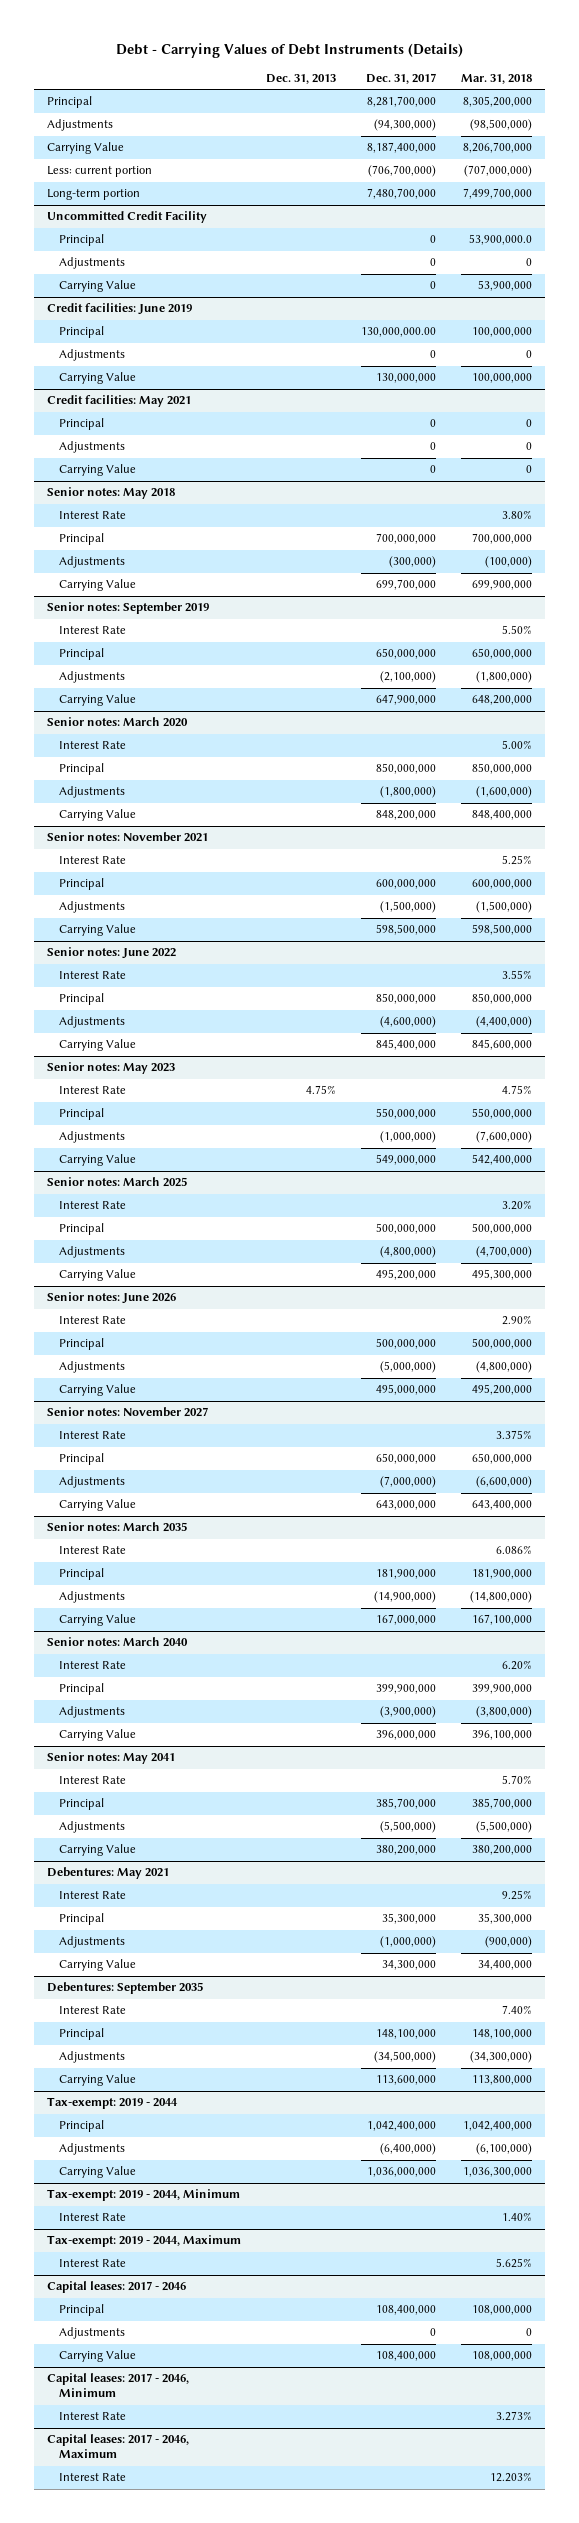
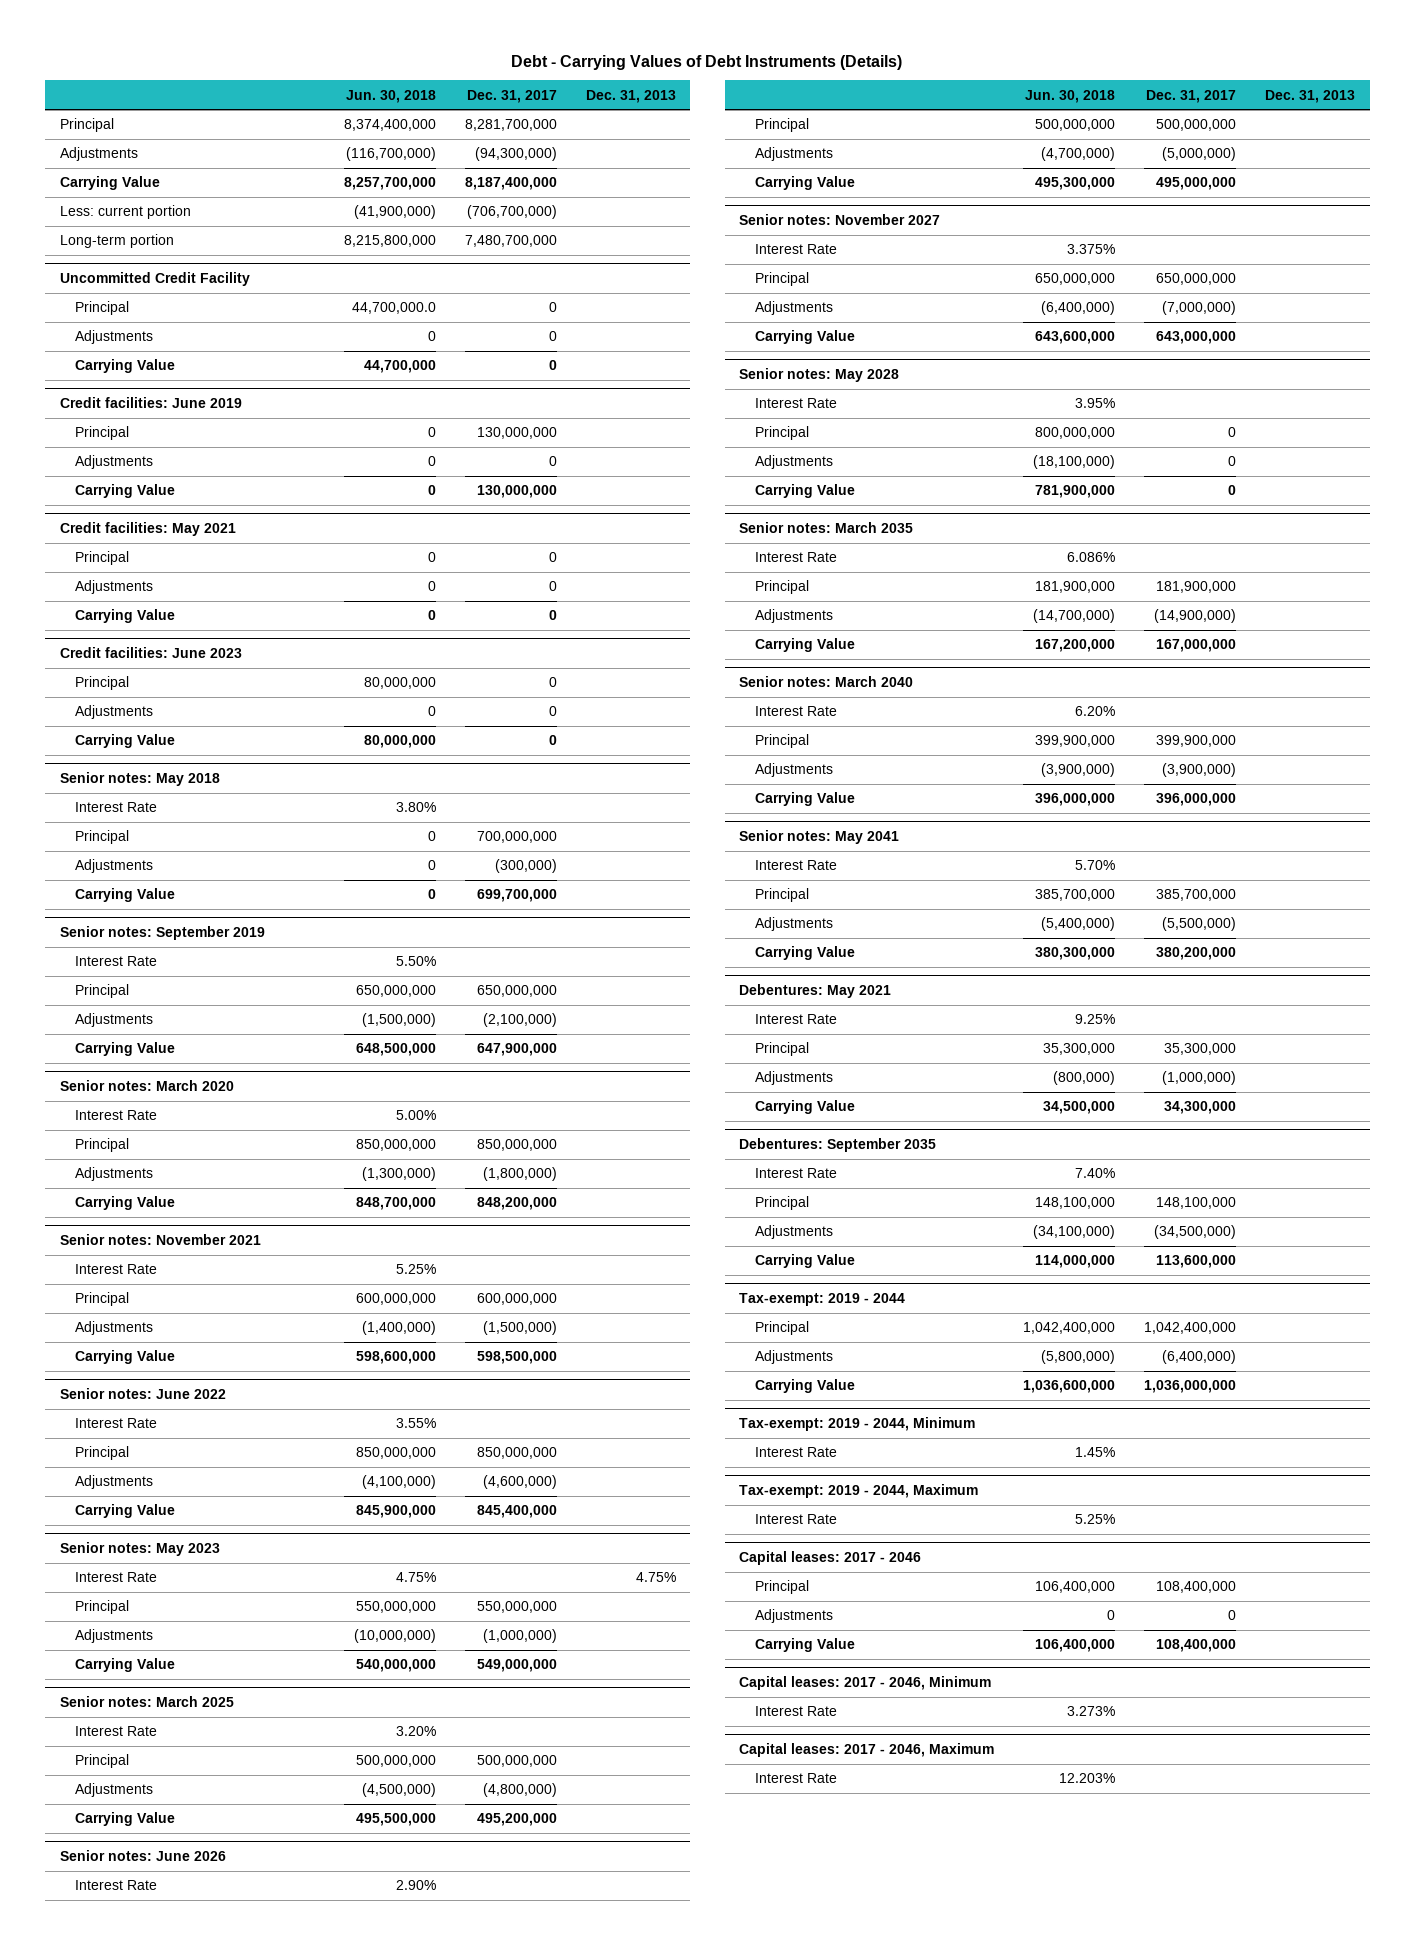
[461,73,533,84] Mar. 31, 2018 -> none
none -> [345,89,436,103] Jun. 30, 2018
[361,327,437,338] 130,000,000.00 -> [476,427,557,440] 130,000,000
none -> [59,647,242,659] Credit facilities: June 2023
none -> [75,676,130,691] Principal
none -> [75,705,154,720] Adjustments
none -> [75,734,176,749] Carrying Value
none -> [739,368,900,383] Senior notes: May 2028
none -> [754,398,837,409] Interest Rate
none -> [754,426,809,441] Principal
none -> [754,455,833,470] Adjustments
none -> [754,484,855,499] Carrying Value

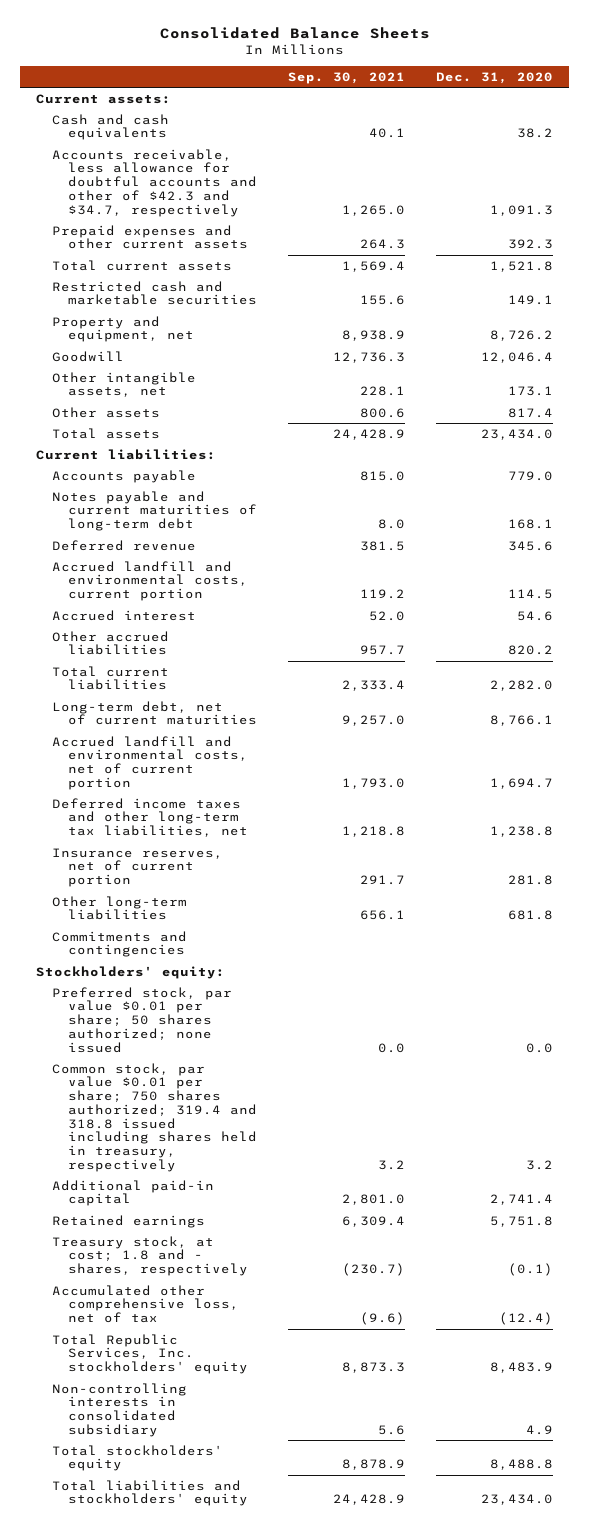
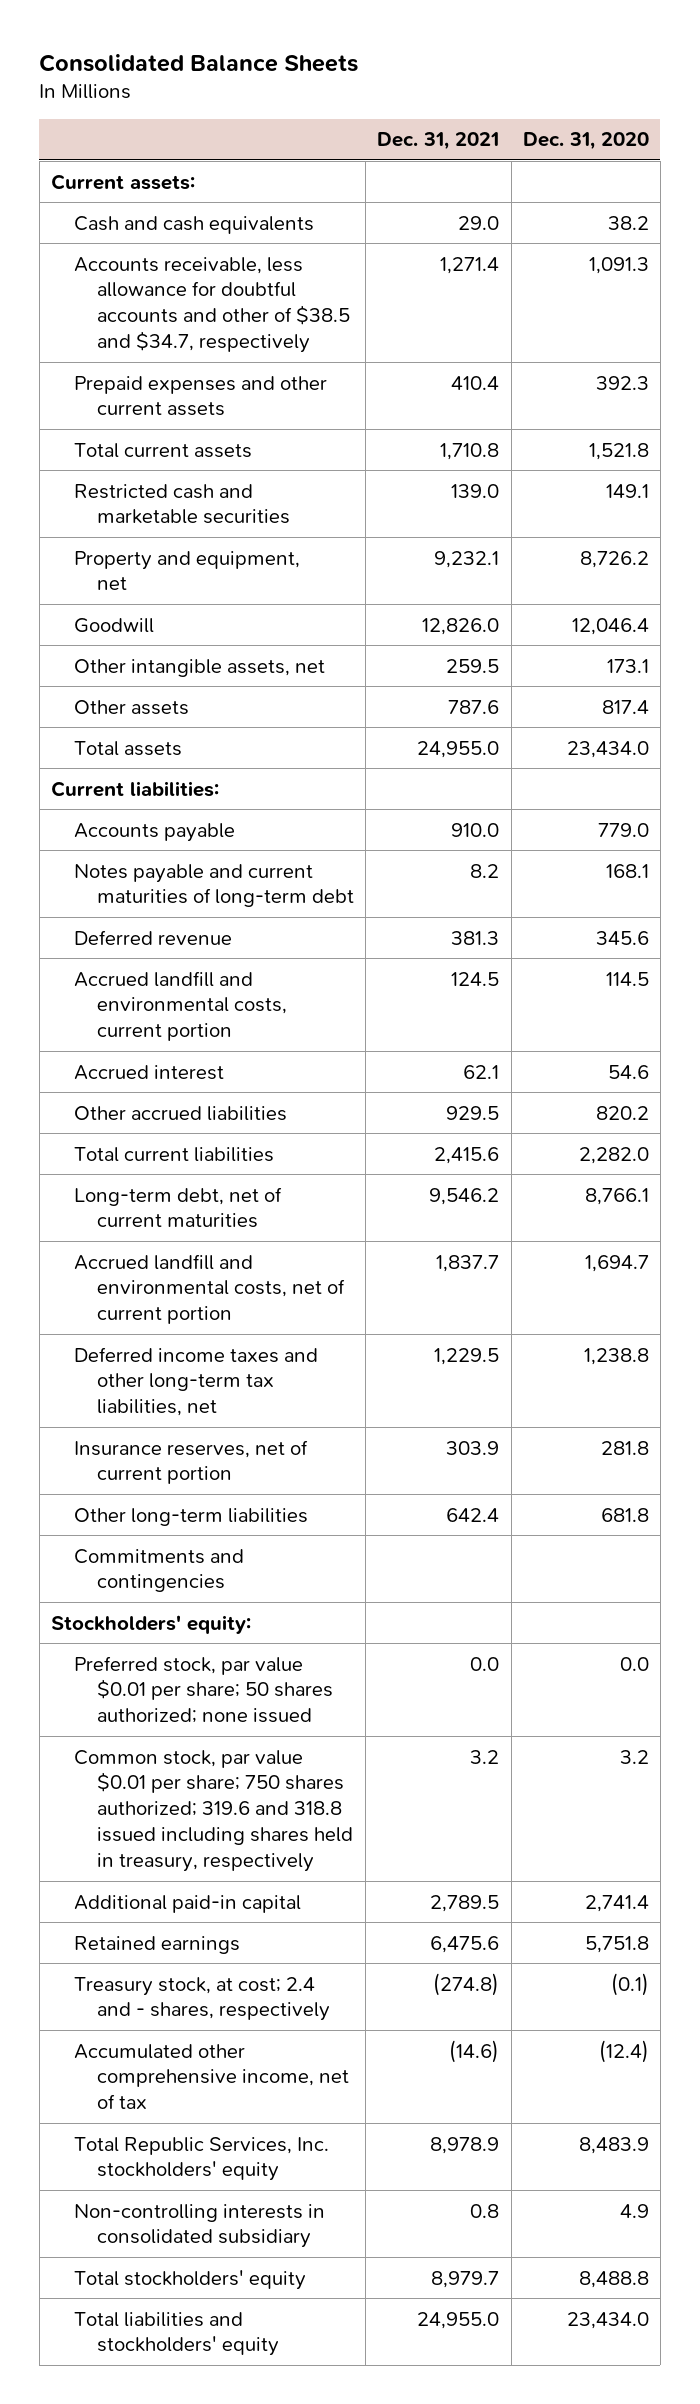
[287,71,405,84] Sep. 30, 2021 -> none
none -> [377,132,500,151] Dec. 31, 2021
[51,148,257,217] Accounts receivable, less allowance for doubtful accounts and other of $42.3 and $34.7, respectively -> [73,256,351,354] Accounts receivable, less allowance for doubtful accounts and other of $38.5 and $34.7, respectively
[51,1062,257,1172] Common stock, par value $0.01 per share; 750 shares authorized; 319.4 and 318.8 issued including shares held in treasury, respectively -> [73,1749,354,1872] Common stock, par value $0.01 per share; 750 shares authorized; 319.6 and 318.8 issued including shares held in treasury, respectively
[51,1235,248,1277] Treasury stock, at cost; 1.8 and - shares, respectively -> [73,1976,331,2022] Treasury stock, at cost; 2.4 and - shares, respectively
[51,1284,239,1324] Accumulated other comprehensive loss, net of tax -> [73,2043,350,2110] Accumulated other comprehensive income, net of tax

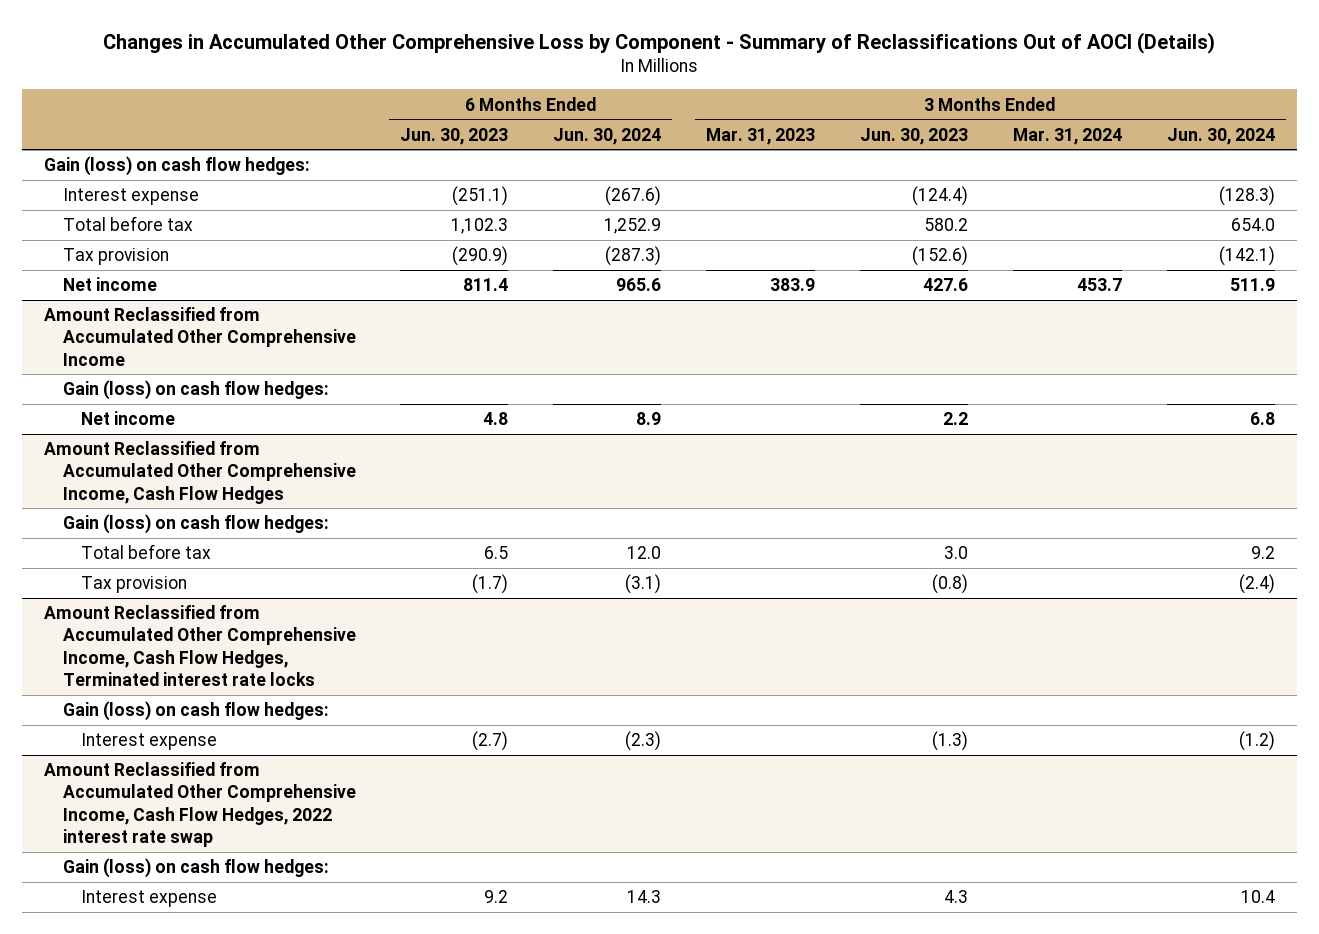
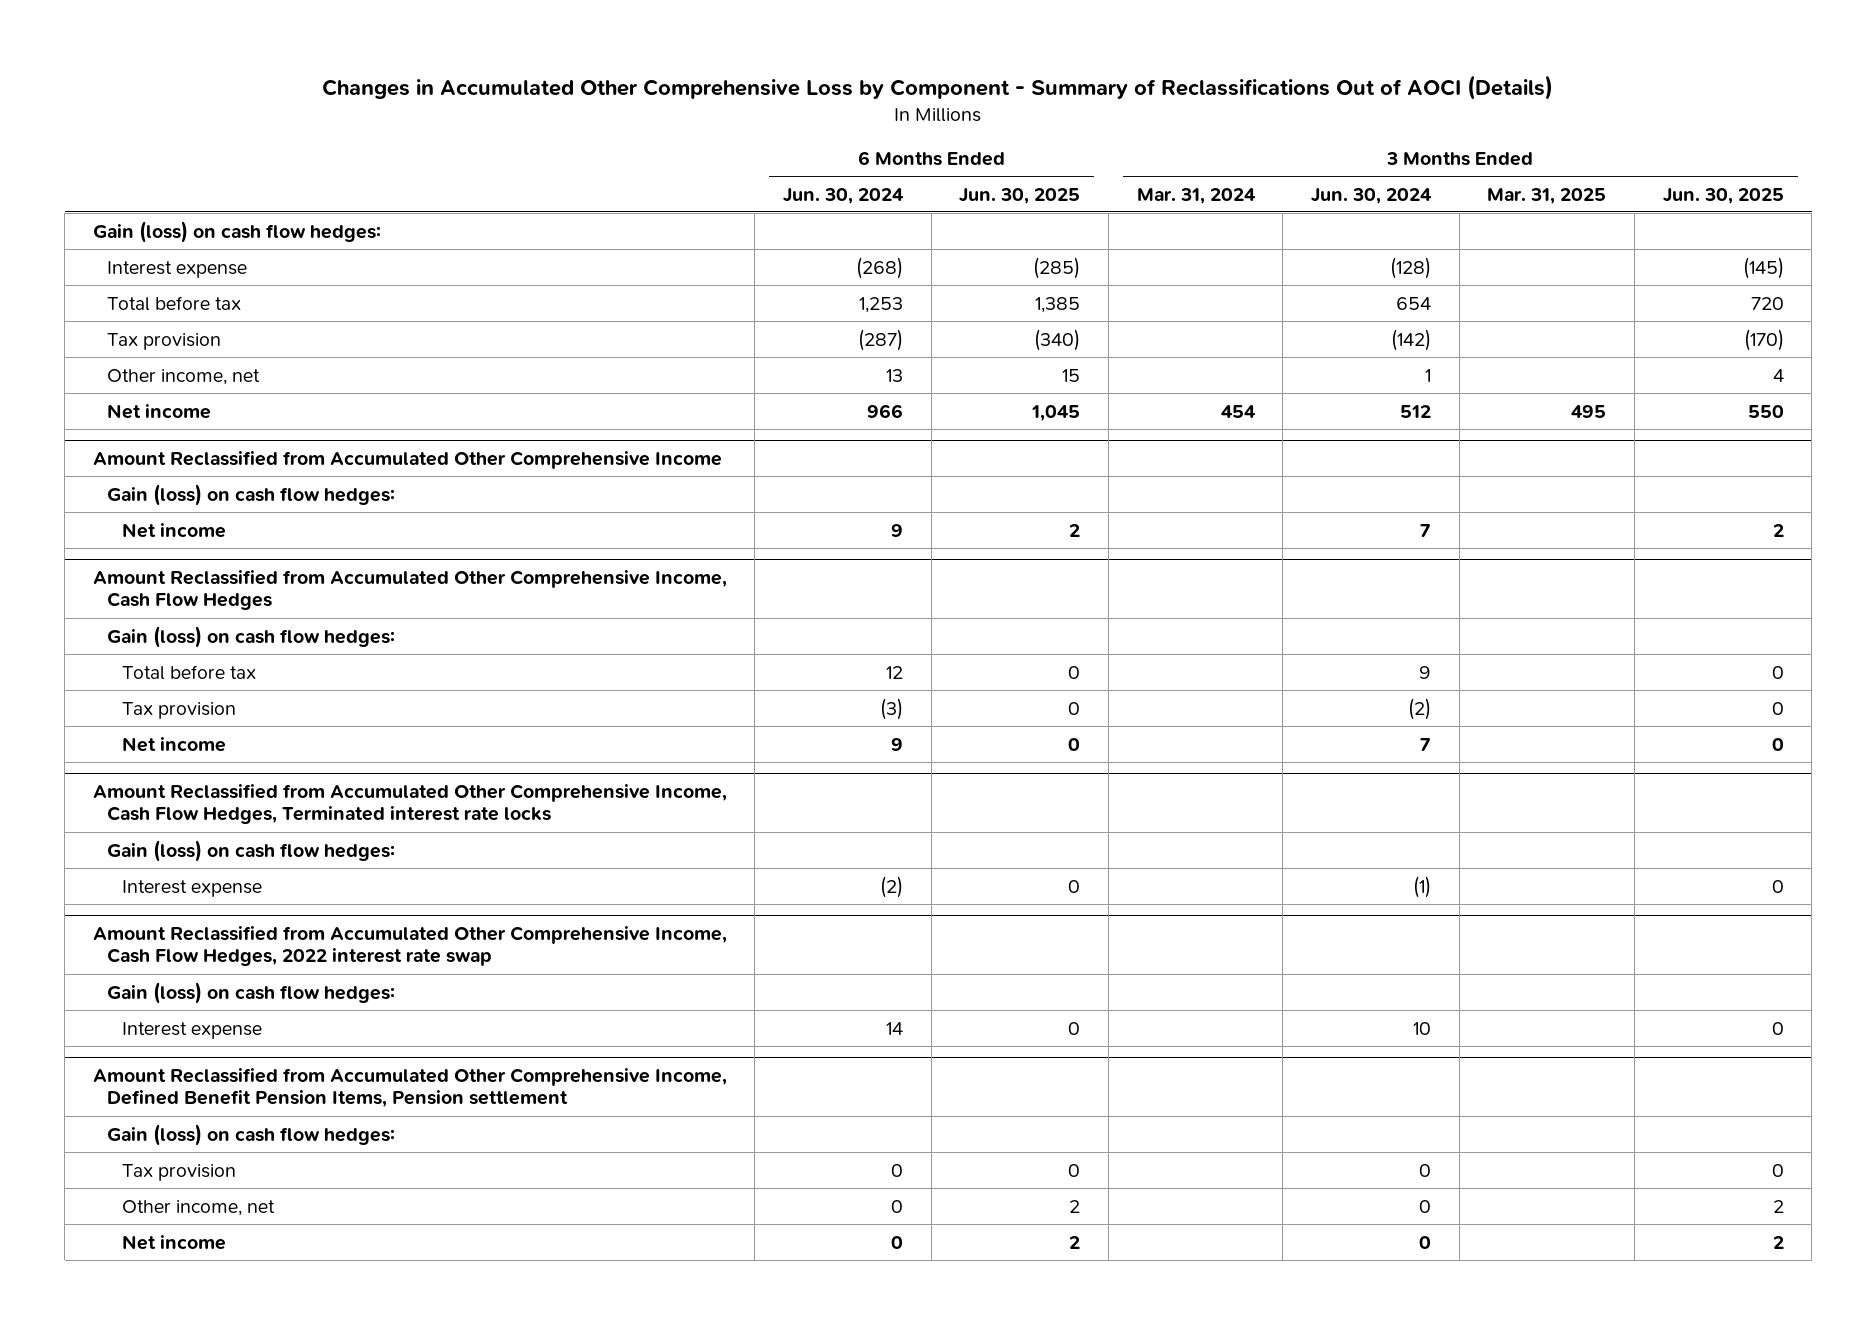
[400,127,509,145] Jun. 30, 2023 -> none
[706,127,816,145] Mar. 31, 2023 -> none
[859,127,968,145] Jun. 30, 2023 -> none
none -> [959,187,1081,204] Jun. 30, 2025
none -> [1487,187,1607,204] Mar. 31, 2025
none -> [1662,187,1784,204] Jun. 30, 2025
[605,186,662,207] (267.6) -> [856,256,904,279] (268)
[1218,186,1275,207] (128.3) -> [1390,256,1432,279] (128)
[604,218,662,235] 1,252.9 -> [859,296,904,313] 1,253
[1230,218,1275,232] 654.0 -> [1396,296,1432,310] 654
[605,246,662,267] (287.3) -> [858,328,904,351] (287)
[1218,246,1275,267] (142.1) -> [1391,328,1432,351] (142)
none -> [107,368,261,385] Other income, net
[616,278,662,292] 965.6 -> [867,403,904,418] 966
[1076,278,1122,292] 453.7 -> [1220,404,1256,418] 454
[1229,278,1275,292] 511.9 -> [1400,404,1432,418] 512
[636,412,662,426] 8.9 -> [891,523,904,537] 9
[1249,412,1275,426] 6.8 -> [1420,523,1432,537] 7
[627,546,662,560] 12.0 -> [886,665,904,679] 12
[1250,546,1275,560] 9.2 -> [1419,665,1432,679] 9
[625,574,662,595] (3.1) -> [880,697,904,720] (3)
[1238,574,1275,595] (2.4) -> [1408,697,1432,720] (2)
none -> [122,736,227,752] Net income
[625,731,662,752] (2.3) -> [880,875,904,898] (2)
[1238,731,1275,752] (1.2) -> [1413,875,1432,898] (1)
[627,890,662,904] 14.3 -> [886,1021,904,1035] 14
[1240,890,1275,904] 10.4 -> [1413,1021,1432,1035] 10
none -> [92,1067,727,1108] Amount Reclassified from Accumulated Other Comprehensive Income, Defined Benefit Pension Items, Pension settlement
none -> [107,1123,396,1146] Gain (loss) on cash flow hedges:
none -> [122,1163,237,1181] Tax provision
none -> [122,1199,276,1216] Other income, net
none -> [122,1234,227,1250] Net income

